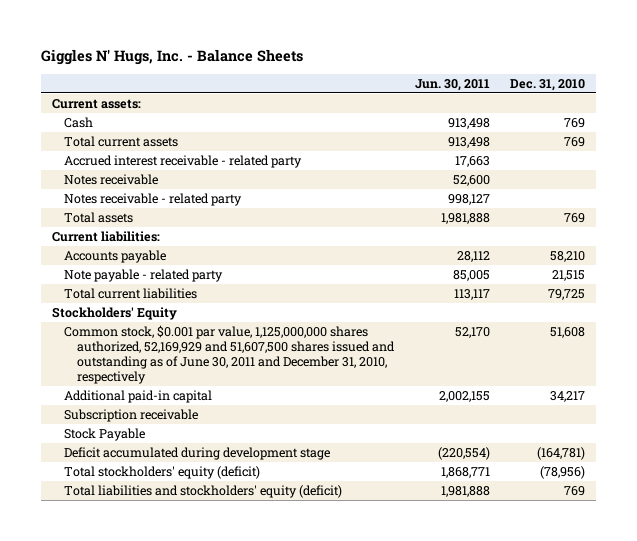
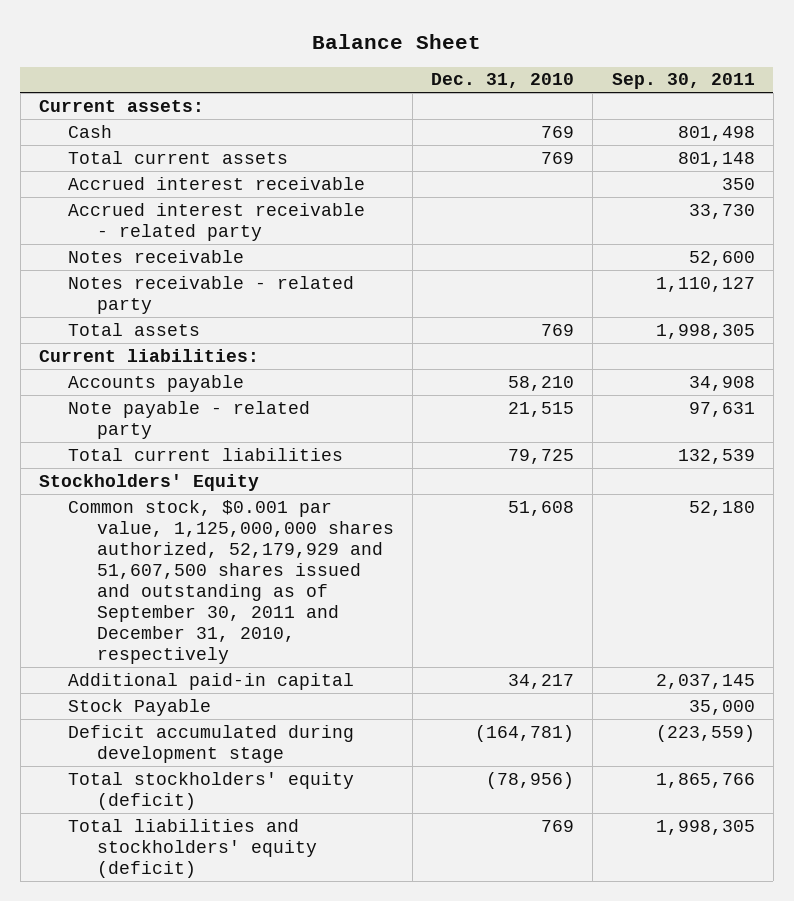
[41,48,304,65] Giggles N' Hugs, Inc. - Balance Sheets -> [311,33,481,49] Balance Sheet
[414,78,490,91] Jun. 30, 2011 -> none
none -> [611,73,755,90] Sep. 30, 2011
none -> [68,176,366,190] Accrued interest receivable
[64,325,395,385] Common stock, $0.001 par value, 1,125,000,000 shares authorized, 52,169,929 and 51,607,500 shares issued and outstanding as of June 30, 2011 and December 31, 2010, respectively -> [68,499,394,664] Common stock, $0.001 par value, 1,125,000,000 shares authorized, 52,179,929 and 51,607,500 shares issued and outstanding as of September 30, 2011 and December 31, 2010, respectively
[64,409,199,423] Subscription receivable -> none

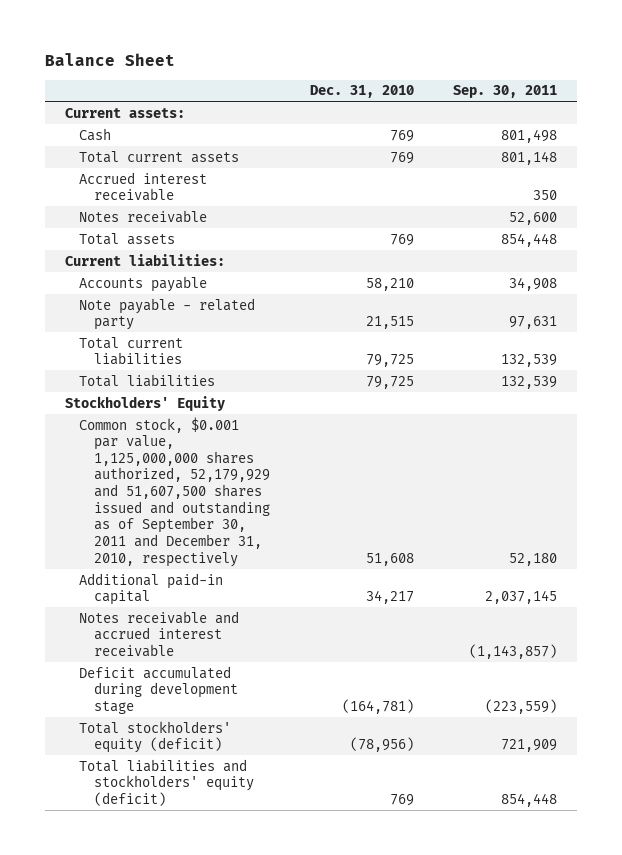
[68,202,366,241] Accrued interest receivable - related party -> none
[68,275,355,314] Notes receivable - related party -> none
[655,323,755,339] 1,998,305 -> [501,232,558,247] 854,448
none -> [79,373,216,387] Total liabilities
[68,698,212,716] Stock Payable -> none
none -> [79,610,240,657] Notes receivable and accrued interest receivable
[655,772,755,788] 1,865,766 -> [501,739,558,753] 721,909
[655,819,755,835] 1,998,305 -> [501,792,558,807] 854,448

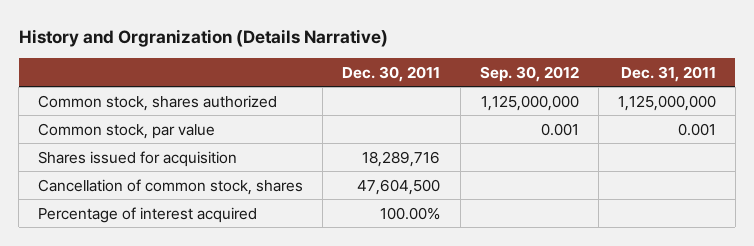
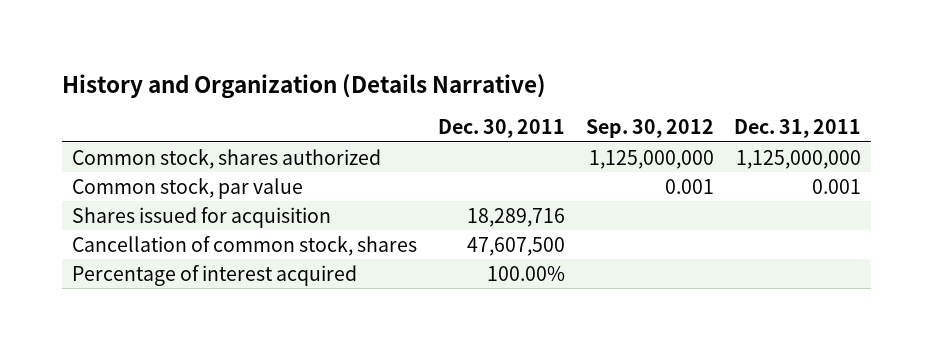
[18,28,388,47] History and Orgranization (Details Narrative) -> [62,73,547,99] History and Organization (Details Narrative)
[357,178,441,195] 47,604,500 -> [467,236,566,256] 47,607,500

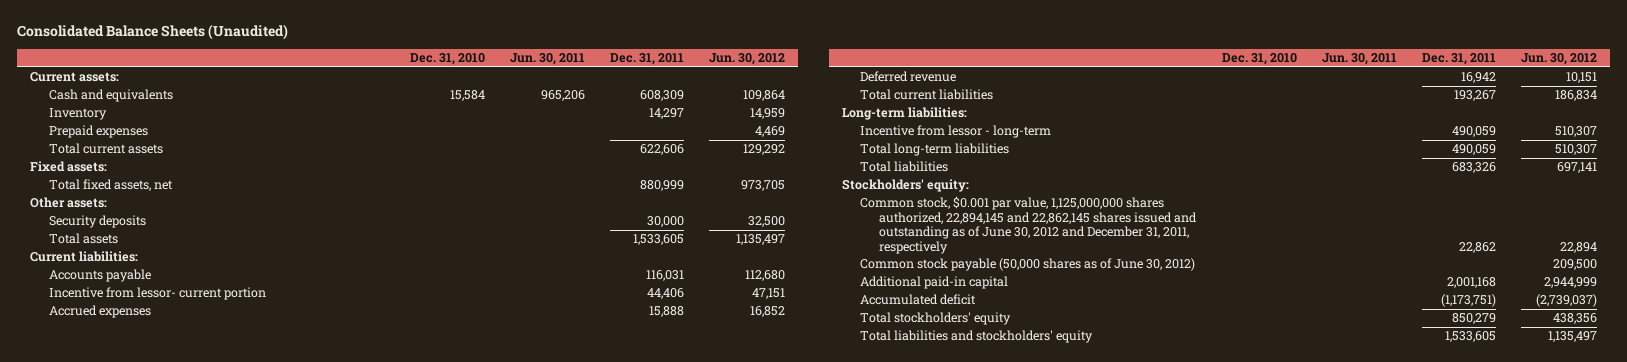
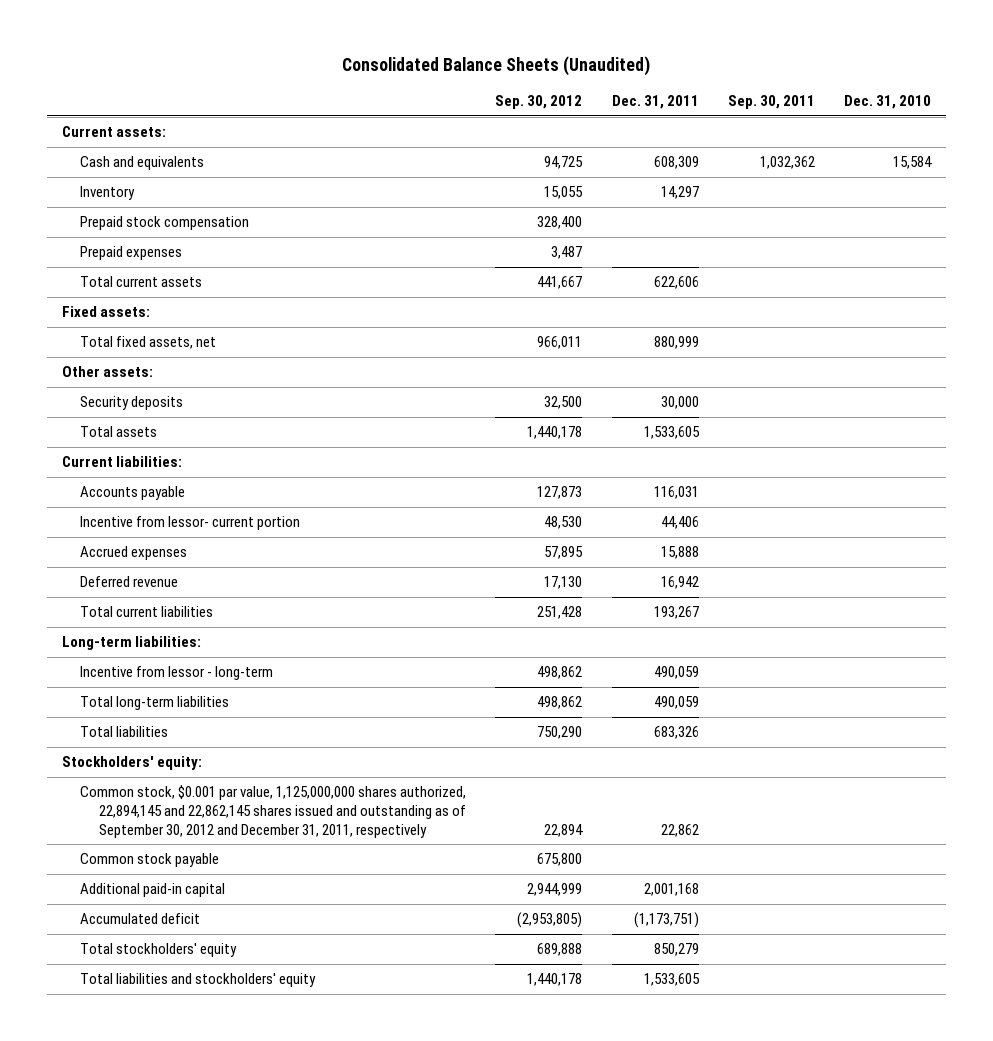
[510,53,586,66] Jun. 30, 2011 -> none
[709,53,786,66] Jun. 30, 2012 -> none
none -> [495,95,583,110] Sep. 30, 2012
none -> [727,95,815,110] Sep. 30, 2011
none -> [80,216,250,231] Prepaid stock compensation
[860,196,1198,254] Common stock, $0.001 par value, 1,125,000,000 shares authorized, 22,894,145 and 22,862,145 shares issued and outstanding as of June 30, 2012 and December 31, 2011, respectively -> [80,785,467,838] Common stock, $0.001 par value, 1,125,000,000 shares authorized, 22,894,145 and 22,862,145 shares issued and outstanding as of September 30, 2012 and December 31, 2011, respectively
[860,258,1196,272] Common stock payable (50,000 shares as of June 30, 2012) -> [80,853,220,868] Common stock payable

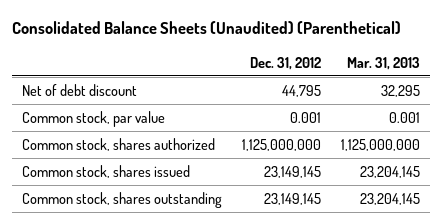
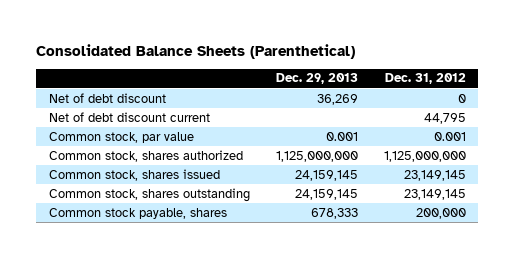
[11,21,401,35] Consolidated Balance Sheets (Unaudited) (Parenthetical) -> [36,43,356,59] Consolidated Balance Sheets (Parenthetical)
[347,56,421,70] Mar. 31, 2013 -> none
none -> [275,73,358,85] Dec. 29, 2013
[282,84,322,97] 44,795 -> [457,93,466,103] 0
none -> [49,111,211,122] Net of debt discount current
none -> [49,207,228,219] Common stock payable, shares

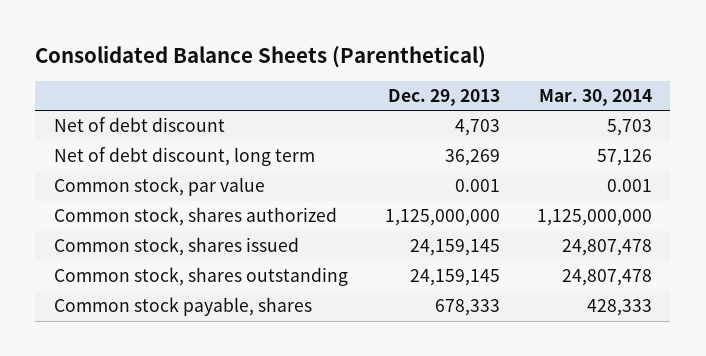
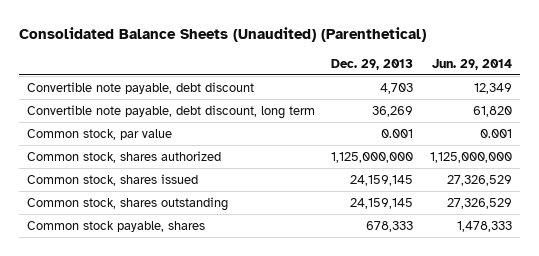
[35,44,487,68] Consolidated Balance Sheets (Parenthetical) -> [18,26,426,42] Consolidated Balance Sheets (Unaudited) (Parenthetical)
[538,88,652,106] Mar. 30, 2014 -> none
none -> [431,58,512,70] Jun. 29, 2014
[53,117,225,133] Net of debt discount -> [26,81,254,94] Convertible note payable, debt discount
[53,147,315,167] Net of debt discount, long term -> [26,104,315,119] Convertible note payable, debt discount, long term

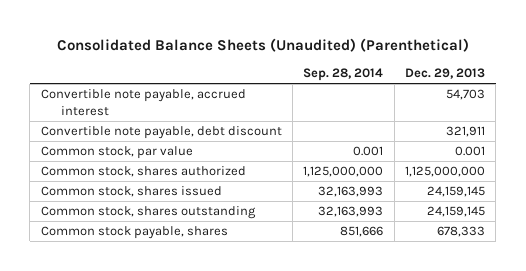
[431,58,512,70] Jun. 29, 2014 -> none
none -> [303,68,384,82] Sep. 28, 2014
[26,104,315,119] Convertible note payable, debt discount, long term -> none
none -> [40,89,246,117] Convertible note payable, accrued interest
[380,82,414,94] 4,703 -> [445,126,485,138] 321,911

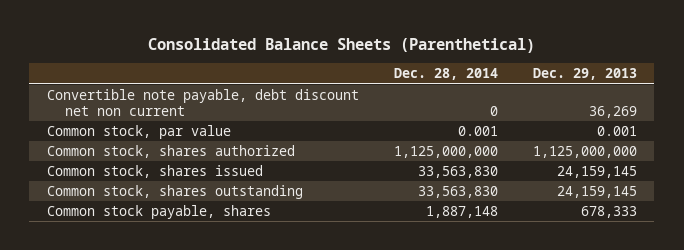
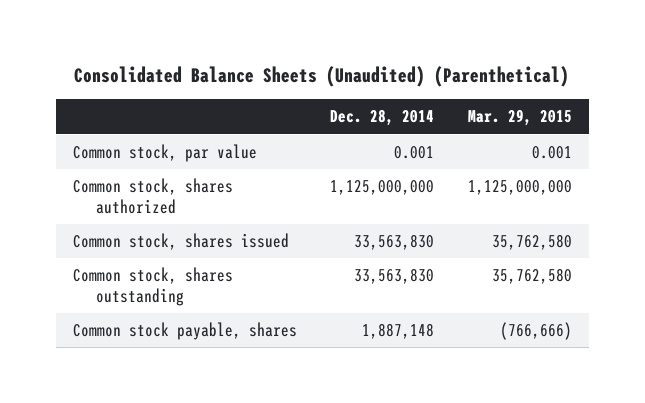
[147,38,535,54] Consolidated Balance Sheets (Parenthetical) -> [74,66,570,88] Consolidated Balance Sheets (Unaudited) (Parenthetical)
[532,68,637,81] Dec. 29, 2013 -> none
none -> [467,109,572,127] Mar. 29, 2015
[46,88,359,116] Convertible note payable, debt discount net non current -> none

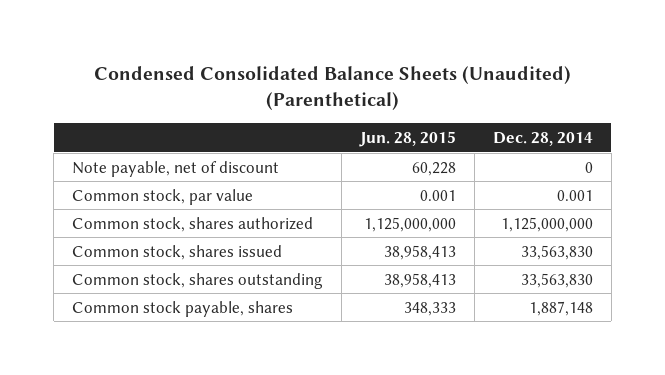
[74,66,570,88] Consolidated Balance Sheets (Unaudited) (Parenthetical) -> [93,66,571,111] Condensed Consolidated Balance Sheets (Unaudited) (Parenthetical)
[467,109,572,127] Mar. 29, 2015 -> none
none -> [358,130,456,147] Jun. 28, 2015
none -> [72,160,280,177] Note payable, net of discount

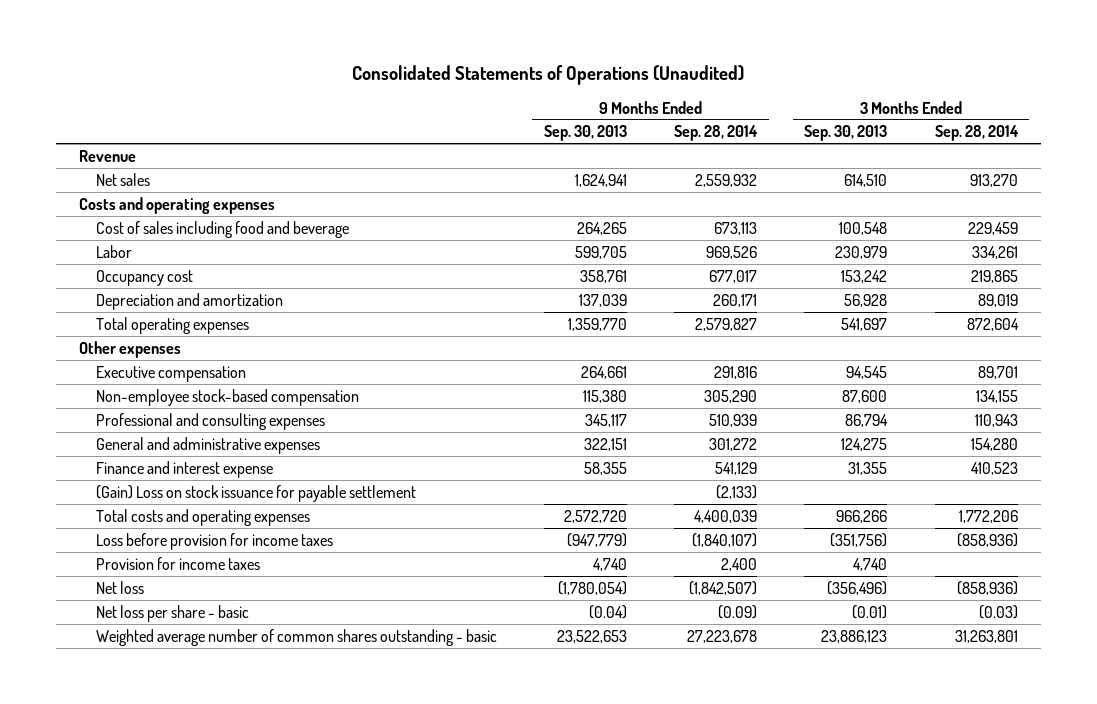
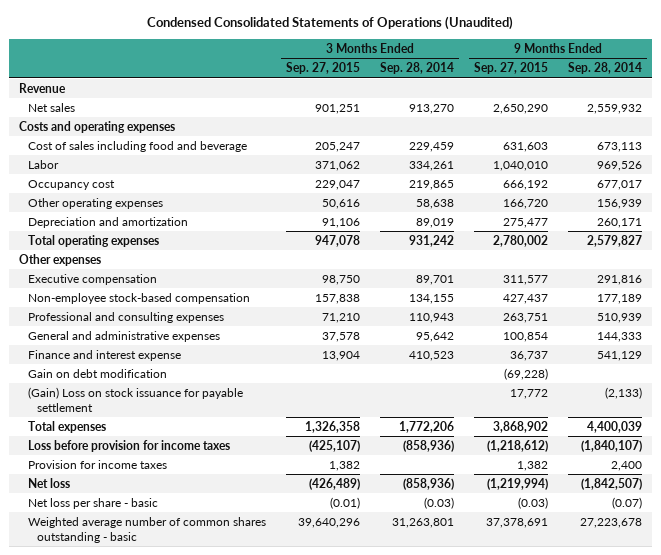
[352,65,745,86] Consolidated Statements of Operations (Unaudited) -> [147,16,514,31] Condensed Consolidated Statements of Operations (Unaudited)
[544,125,628,142] Sep. 30, 2013 -> none
[804,125,888,142] Sep. 30, 2013 -> none
none -> [285,62,360,75] Sep. 27, 2015
none -> [473,62,548,75] Sep. 27, 2015
none -> [28,197,164,209] Other operating expenses
[966,317,1019,331] 872,604 -> [408,234,454,247] 931,242
[704,389,758,403] 305,290 -> [596,293,642,304] 177,189
[709,437,758,451] 301,272 -> [596,331,642,342] 144,333
[970,437,1018,451] 154,280 -> [415,331,454,342] 95,642
none -> [28,368,168,378] Gain on debt modification
[95,508,310,526] Total costs and operating expenses -> [28,420,107,433] Total expenses
[718,604,758,619] (0.09) -> [611,496,642,509] (0.07)

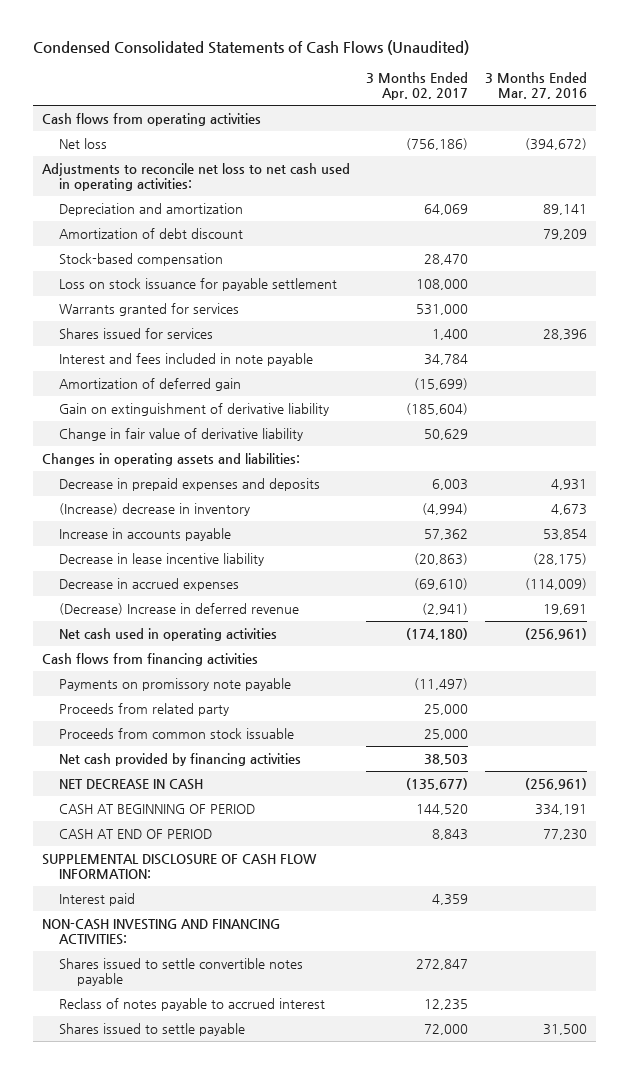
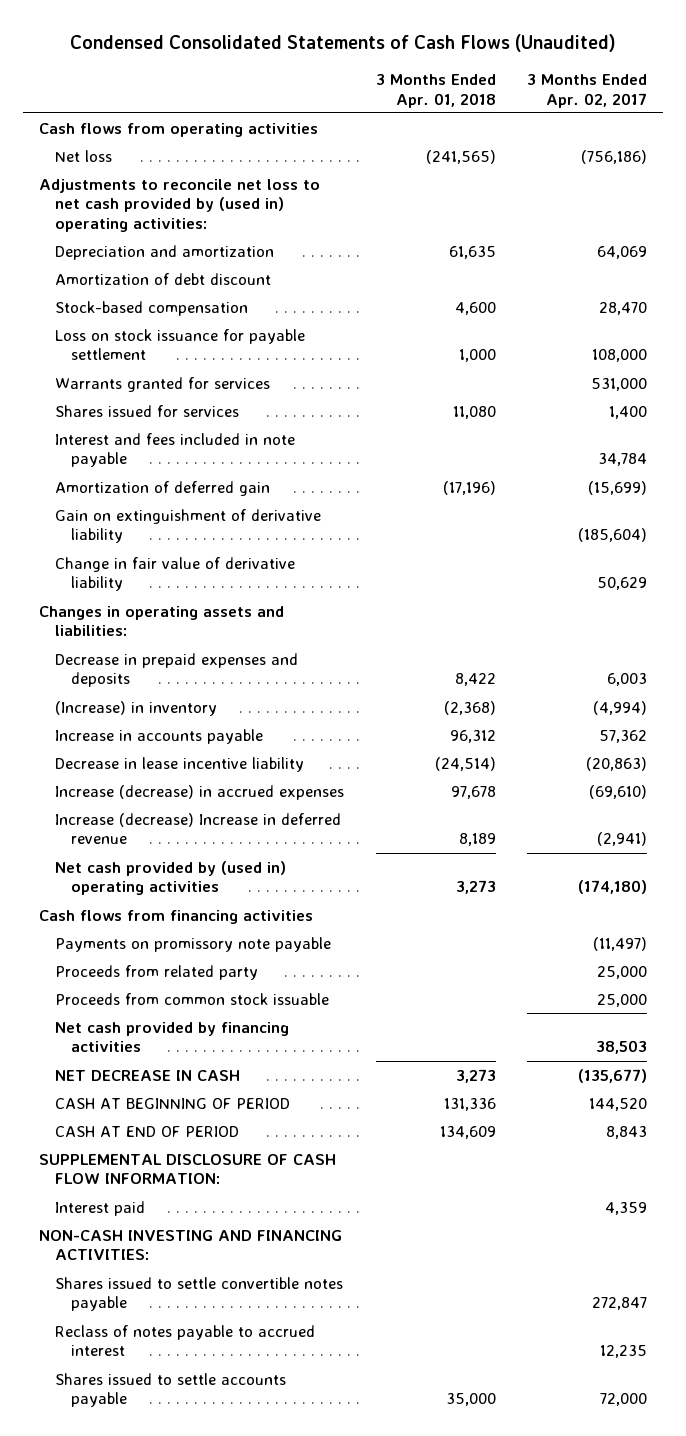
[485,71,588,100] 3 Months Ended Mar. 27, 2016 -> none
none -> [375,73,496,108] 3 Months Ended Apr. 01, 2018
[41,162,350,192] Adjustments to reconcile net loss to net cash used in operating activities: -> [38,178,320,232] Adjustments to reconcile net loss to net cash provided by (used in) operating activities:
[59,502,251,516] (Increase) decrease in inventory -> [55,700,218,716] (Increase) in inventory
[59,577,240,591] Decrease in accrued expenses -> [55,784,345,800] Increase (decrease) in accrued expenses
[59,602,300,615] (Decrease) Increase in deferred revenue -> [55,812,342,845] Increase (decrease) Increase in deferred revenue
[59,627,278,641] Net cash used in operating activities -> [55,860,287,896] Net cash provided by (used in) operating activities
[59,1022,246,1036] Shares issued to settle payable -> [55,1372,287,1408] Shares issued to settle accounts payable

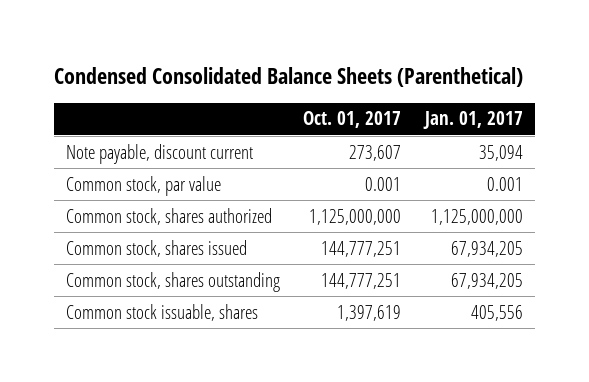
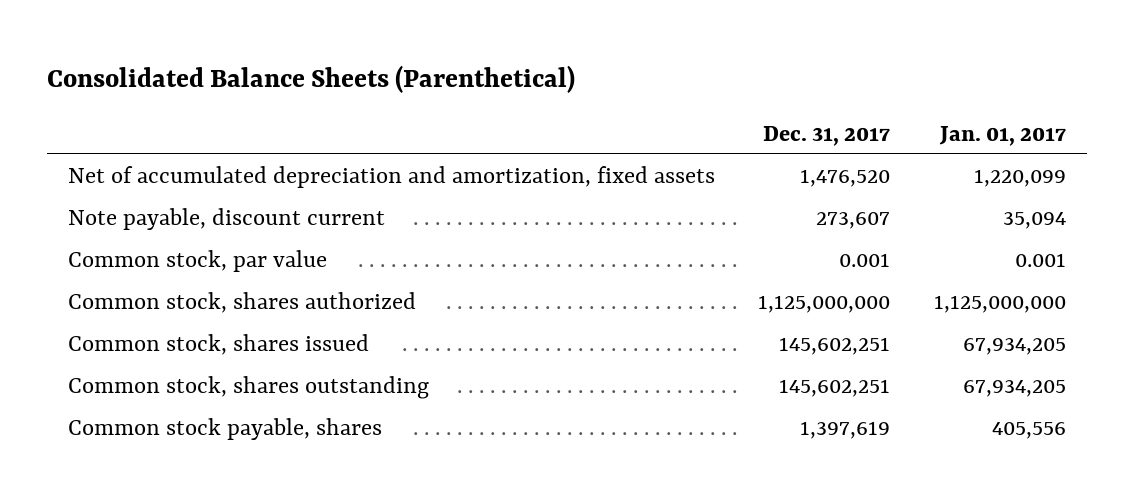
[54,66,524,87] Condensed Consolidated Balance Sheets (Parenthetical) -> [46,64,575,93] Consolidated Balance Sheets (Parenthetical)
[303,111,402,129] Oct. 01, 2017 -> none
none -> [763,125,891,146] Dec. 31, 2017
none -> [68,166,716,189] Net of accumulated depreciation and amortization, fixed assets
[65,303,258,321] Common stock issuable, shares -> [68,418,383,441] Common stock payable, shares

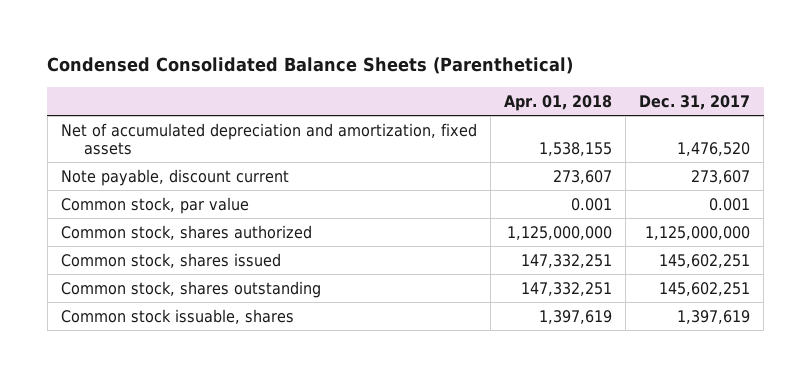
[46,64,575,93] Consolidated Balance Sheets (Parenthetical) -> [47,57,574,75] Condensed Consolidated Balance Sheets (Parenthetical)
[938,125,1066,146] Jan. 01, 2017 -> none
none -> [504,94,613,111] Apr. 01, 2018
[68,418,383,441] Common stock payable, shares -> [60,308,294,324] Common stock issuable, shares

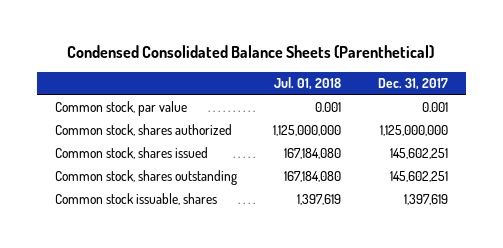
[504,94,613,111] Apr. 01, 2018 -> none
none -> [274,77,342,91] Jul. 01, 2018
[60,122,477,155] Net of accumulated depreciation and amortization, fixed assets -> none
[60,168,289,186] Note payable, discount current -> none

